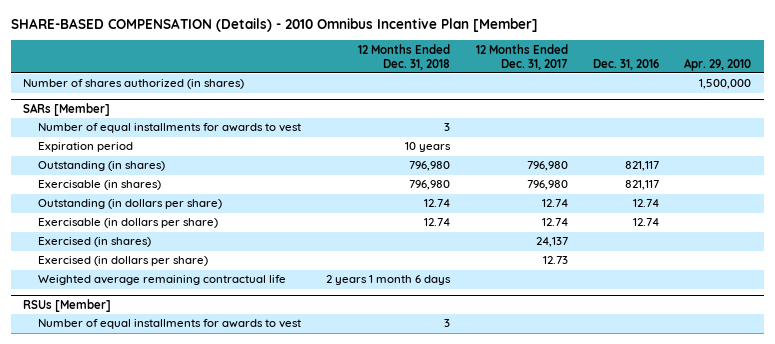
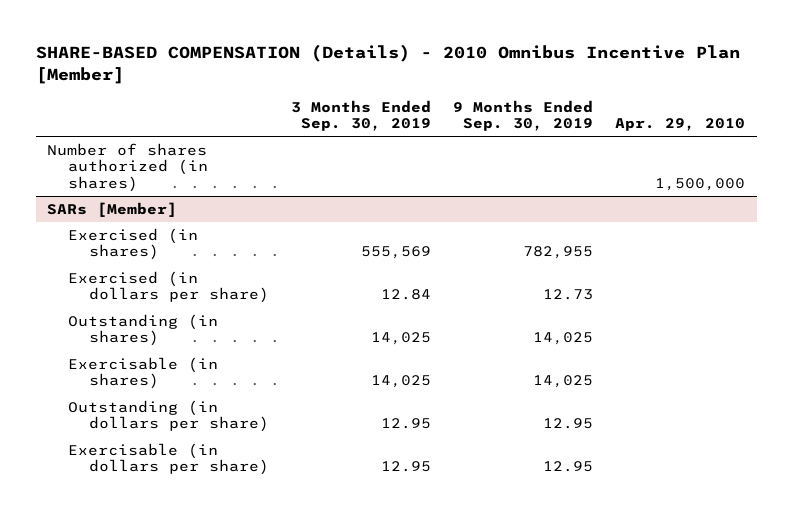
[358,43,451,70] 12 Months Ended Dec. 31, 2018 -> none
[475,43,568,70] 12 Months Ended Dec. 31, 2017 -> none
[592,58,659,70] Dec. 31, 2016 -> none
none -> [291,99,432,132] 3 Months Ended Sep. 30, 2019
none -> [453,99,594,132] 9 Months Ended Sep. 30, 2019
[38,123,302,134] Number of equal installments for awards to vest -> none
[38,142,134,153] Expiration period -> none
[38,237,152,248] Exercised (in shares) -> [67,228,198,261] Exercised (in shares)
[38,256,209,267] Exercised (in dollars per share) -> [67,271,270,304] Exercised (in dollars per share)
[38,275,287,286] Weighted average remaining contractual life -> none
[23,299,112,313] RSUs [Member] -> none
[38,319,302,330] Number of equal installments for awards to vest -> none

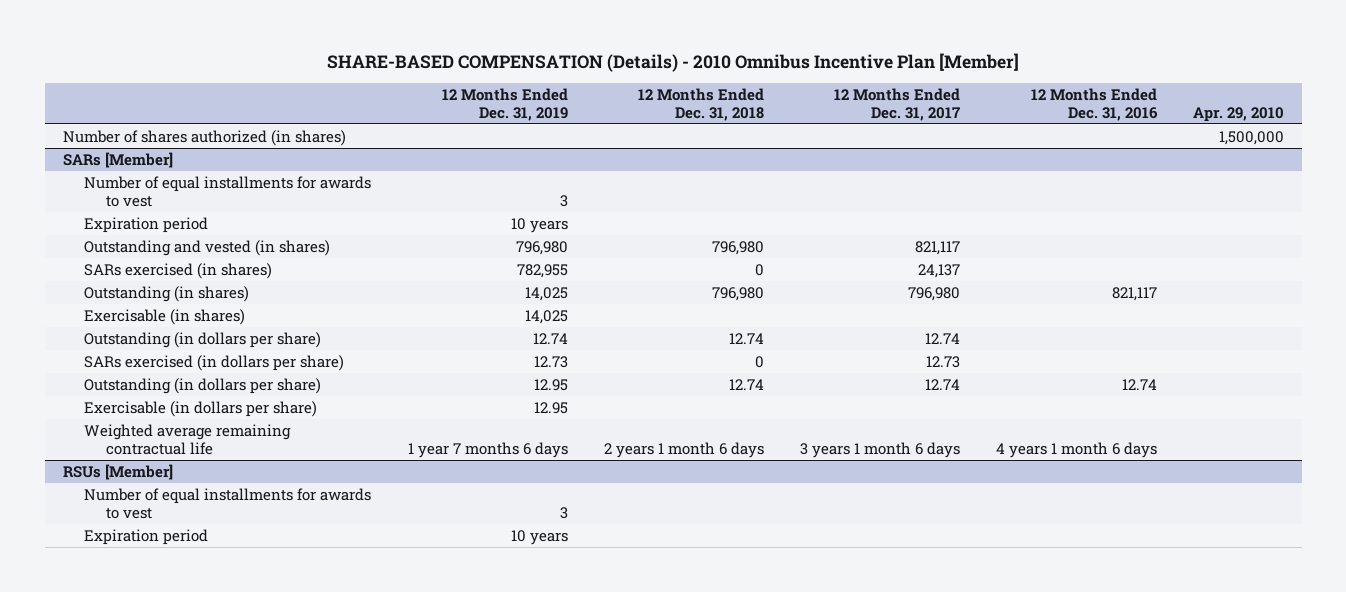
[291,99,432,132] 3 Months Ended Sep. 30, 2019 -> none
[453,99,594,132] 9 Months Ended Sep. 30, 2019 -> none
none -> [441,87,568,121] 12 Months Ended Dec. 31, 2019
none -> [637,87,764,121] 12 Months Ended Dec. 31, 2018
none -> [833,87,960,121] 12 Months Ended Dec. 31, 2017
none -> [1030,87,1158,121] 12 Months Ended Dec. 31, 2016
[67,271,270,304] Exercised (in dollars per share) -> none
none -> [84,175,372,207] Number of equal installments for awards to vest
none -> [84,216,209,233] Expiration period
none -> [84,239,331,256] Outstanding and vested (in shares)
[67,228,198,261] Exercised (in shares) -> [84,262,273,279] SARs exercised (in shares)
none -> [84,354,345,371] SARs exercised (in dollars per share)
none -> [84,377,322,394] Outstanding (in dollars per share)
none -> [84,423,292,455] Weighted average remaining contractual life
none -> [62,463,173,480] RSUs [Member]
none -> [84,487,372,519] Number of equal installments for awards to vest
none -> [84,528,209,545] Expiration period

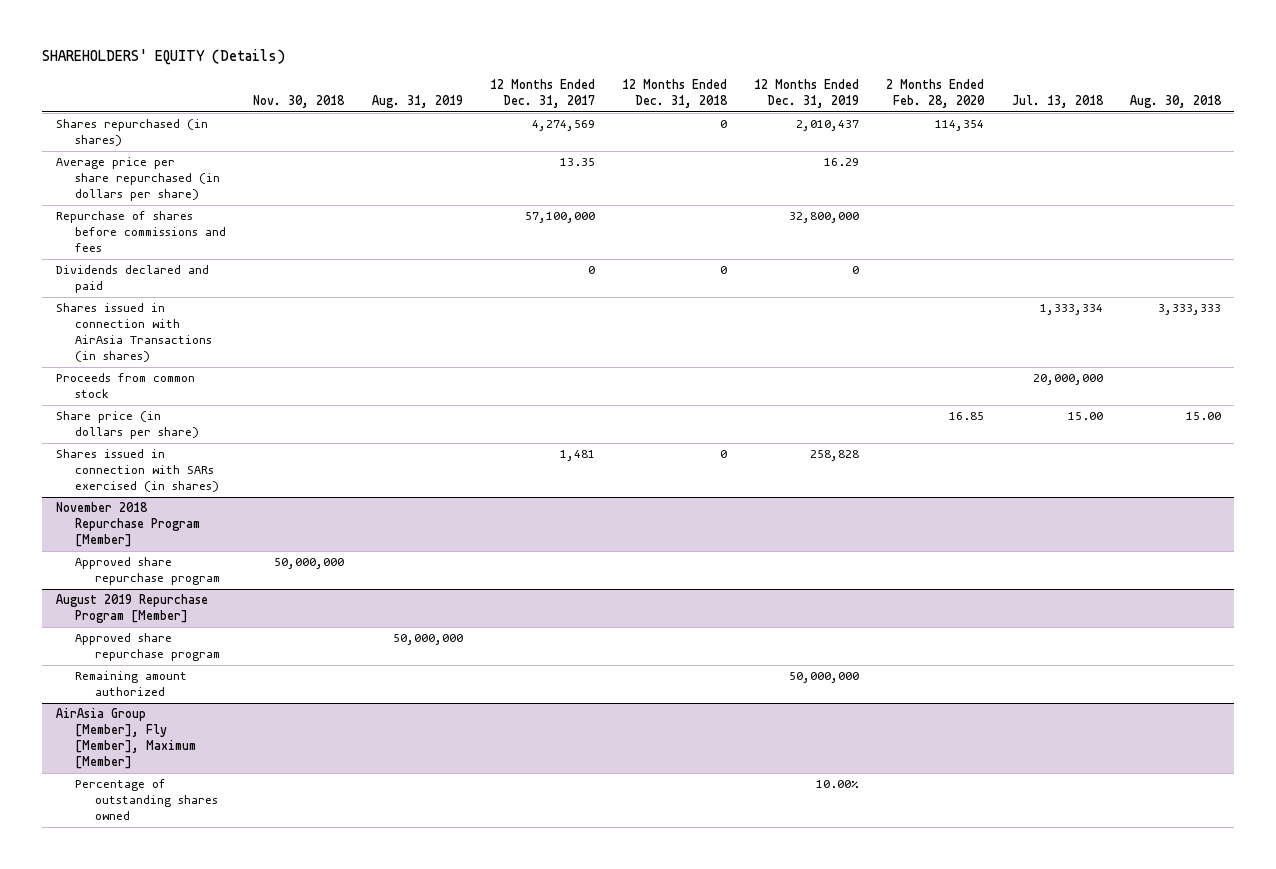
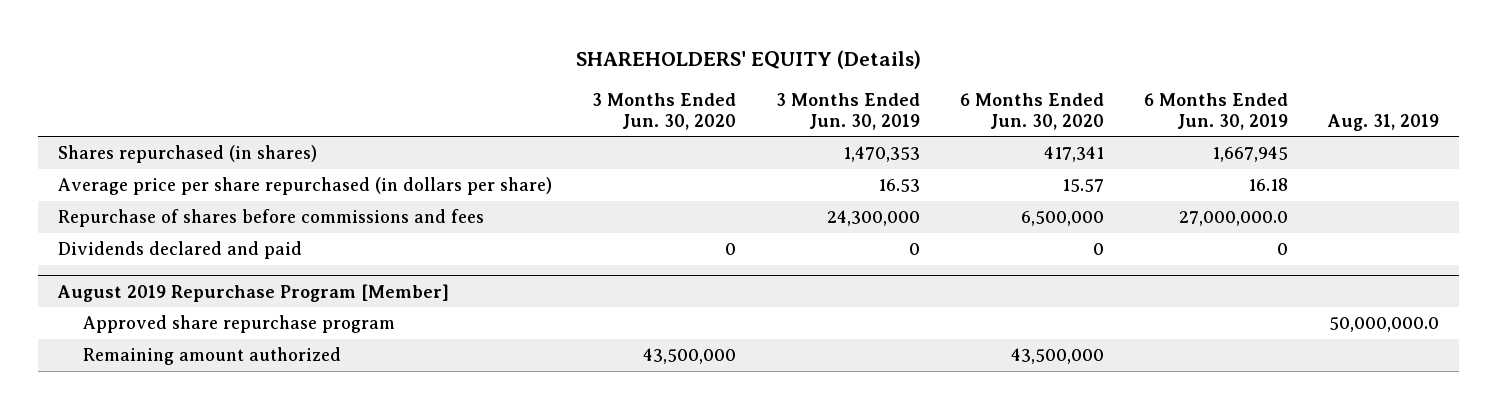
[253,95,346,109] Nov. 30, 2018 -> none
[489,79,595,109] 12 Months Ended Dec. 31, 2017 -> none
[621,79,728,109] 12 Months Ended Dec. 31, 2018 -> none
[754,79,860,109] 12 Months Ended Dec. 31, 2019 -> none
[886,79,986,109] 2 Months Ended Feb. 28, 2020 -> none
[1011,95,1104,109] Jul. 13, 2018 -> none
[1129,95,1222,109] Aug. 30, 2018 -> none
none -> [592,92,737,130] 3 Months Ended Jun. 30, 2020
none -> [776,92,921,130] 3 Months Ended Jun. 30, 2019
none -> [960,92,1105,130] 6 Months Ended Jun. 30, 2020
none -> [1143,92,1288,130] 6 Months Ended Jun. 30, 2019
[55,303,213,363] Shares issued in connection with AirAsia Transactions (in shares) -> none
[55,373,195,399] Proceeds from common stock -> none
[55,411,200,440] Share price (in dollars per share) -> none
[55,449,220,493] Shares issued in connection with SARs exercised (in shares) -> none
[55,502,201,548] November 2018 Repurchase Program [Member] -> none
[75,557,220,586] Approved share repurchase program -> none
[392,634,463,646] 50,000,000 -> [1328,317,1439,333] 50,000,000.0
[55,708,197,770] AirAsia Group [Member], Fly [Member], Maximum [Member] -> none
[75,779,218,821] Percentage of outstanding shares owned -> none

